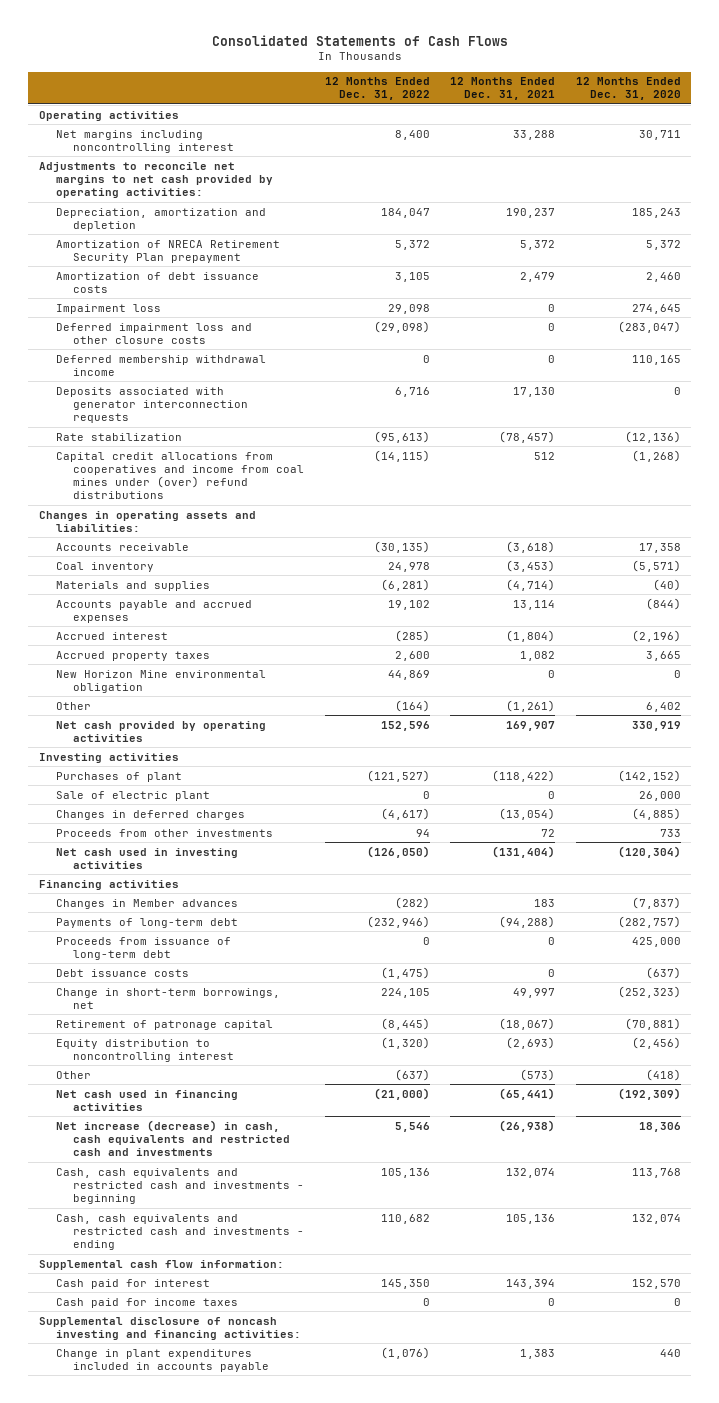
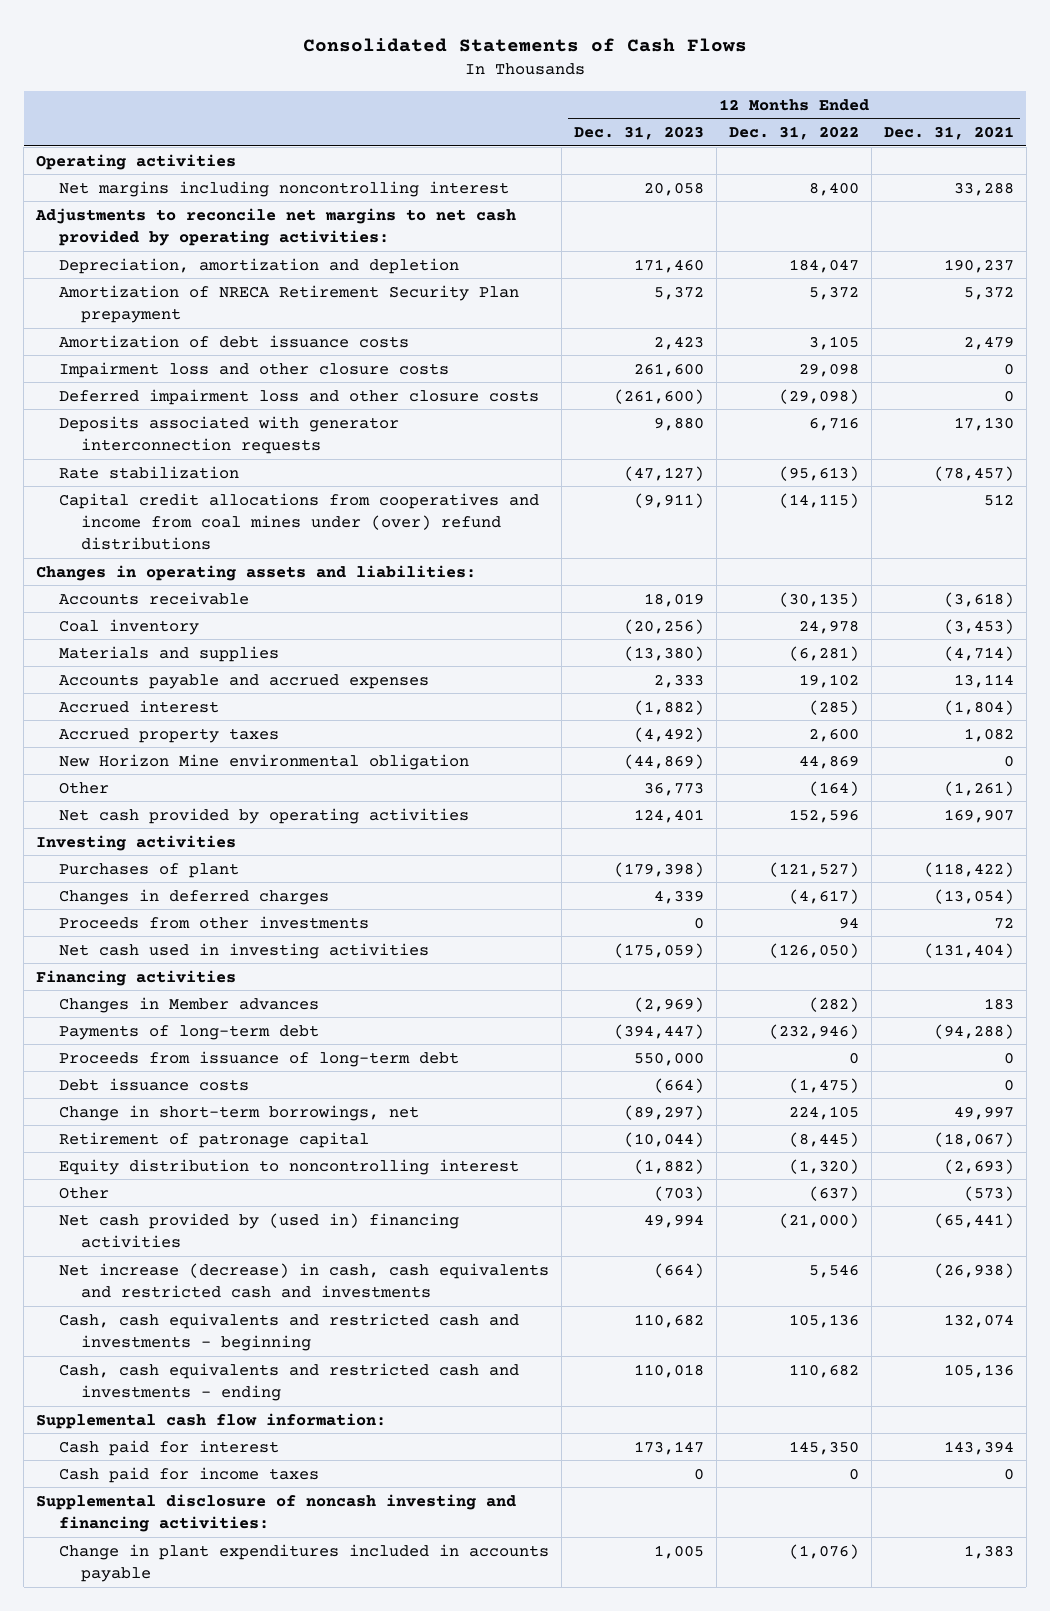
[575,77,681,101] 12 Months Ended Dec. 31, 2020 -> none
none -> [573,125,704,140] Dec. 31, 2023
[55,303,161,314] Impairment loss -> [58,361,449,378] Impairment loss and other closure costs
[55,354,266,376] Deferred membership withdrawal income -> none
[55,790,210,801] Sale of electric plant -> none
[55,1089,238,1111] Net cash used in financing activities -> [58,1212,459,1248] Net cash provided by (used in) financing activities

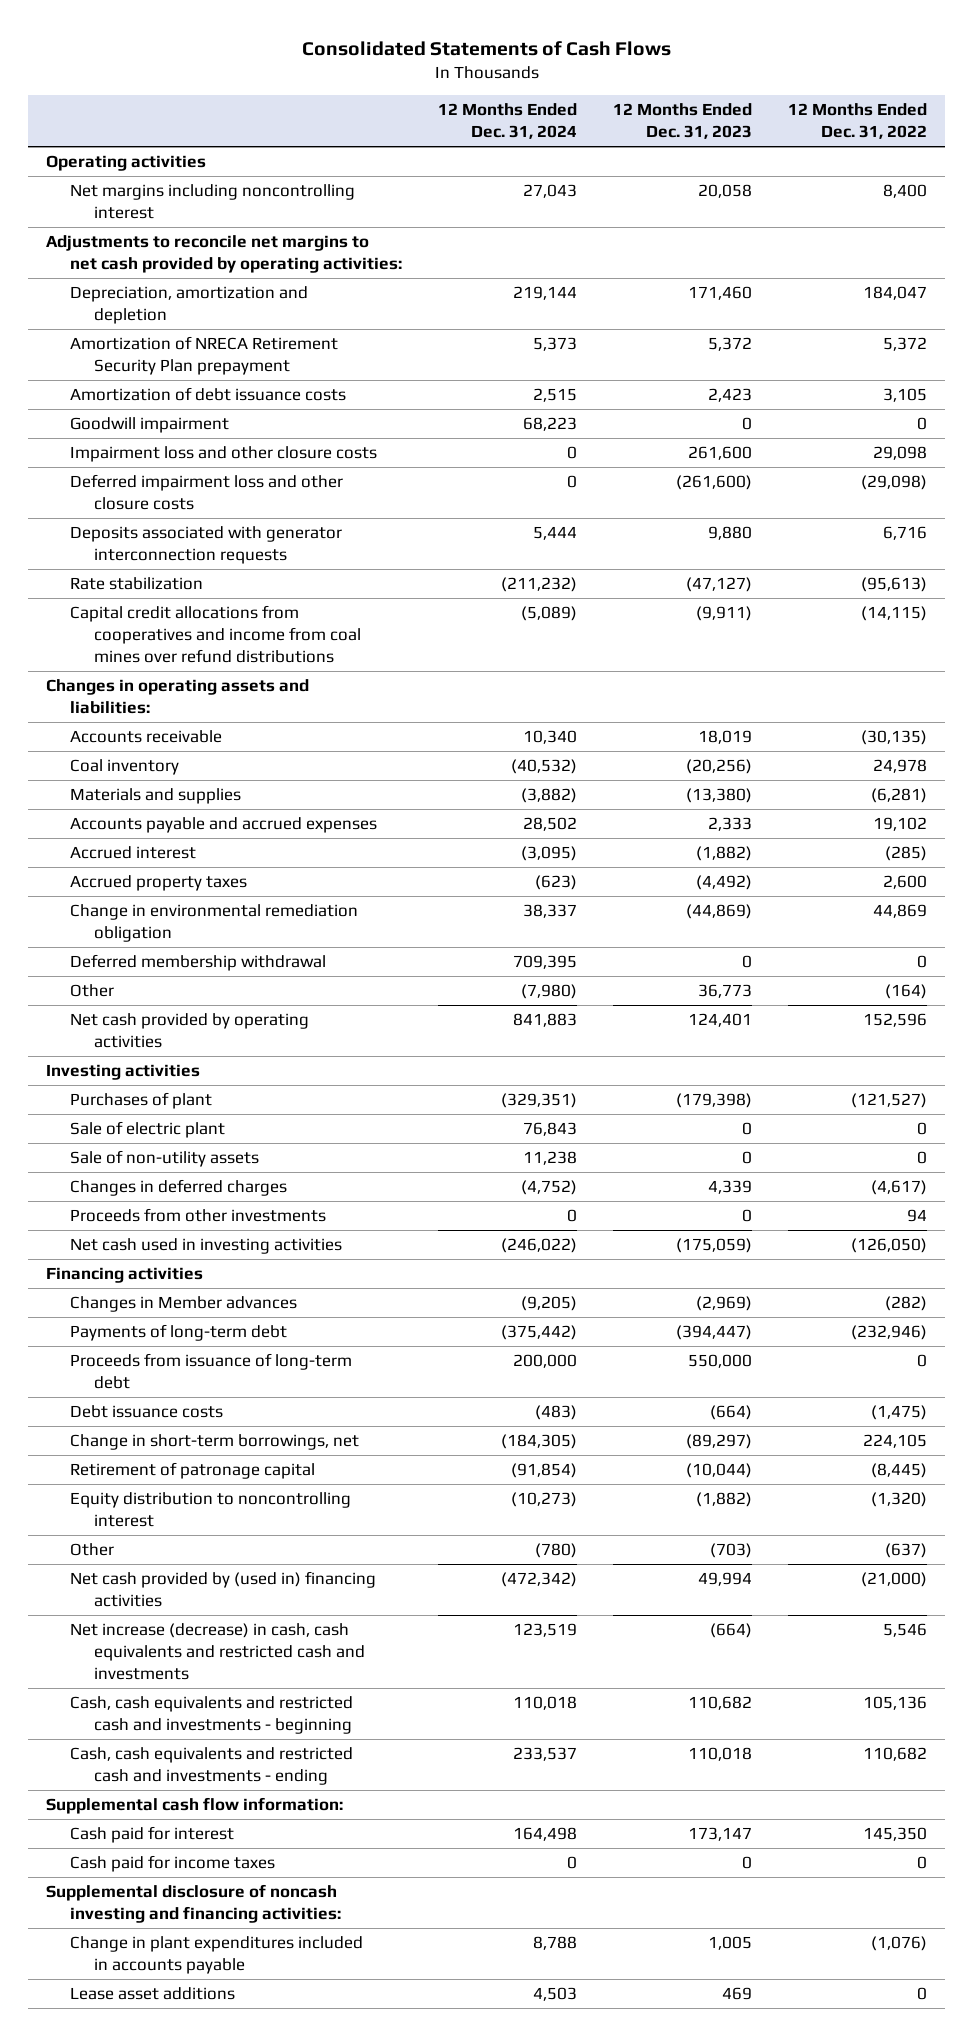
[883,125,1014,140] Dec. 31, 2021 -> none
none -> [438,103,578,140] 12 Months Ended Dec. 31, 2024
none -> [70,417,230,434] Goodwill impairment
[58,492,539,551] Capital credit allocations from cooperatives and income from coal mines under (over) refund distributions -> [70,605,362,664] Capital credit allocations from cooperatives and income from coal mines over refund distributions
[58,753,469,770] New Horizon Mine environmental obligation -> [70,904,359,943] Change in environmental remediation obligation
none -> [70,954,327,972] Deferred membership withdrawal
none -> [70,1121,226,1139] Sale of electric plant
none -> [70,1150,260,1168] Sale of non-utility assets
none -> [70,1987,236,2001] Lease asset additions

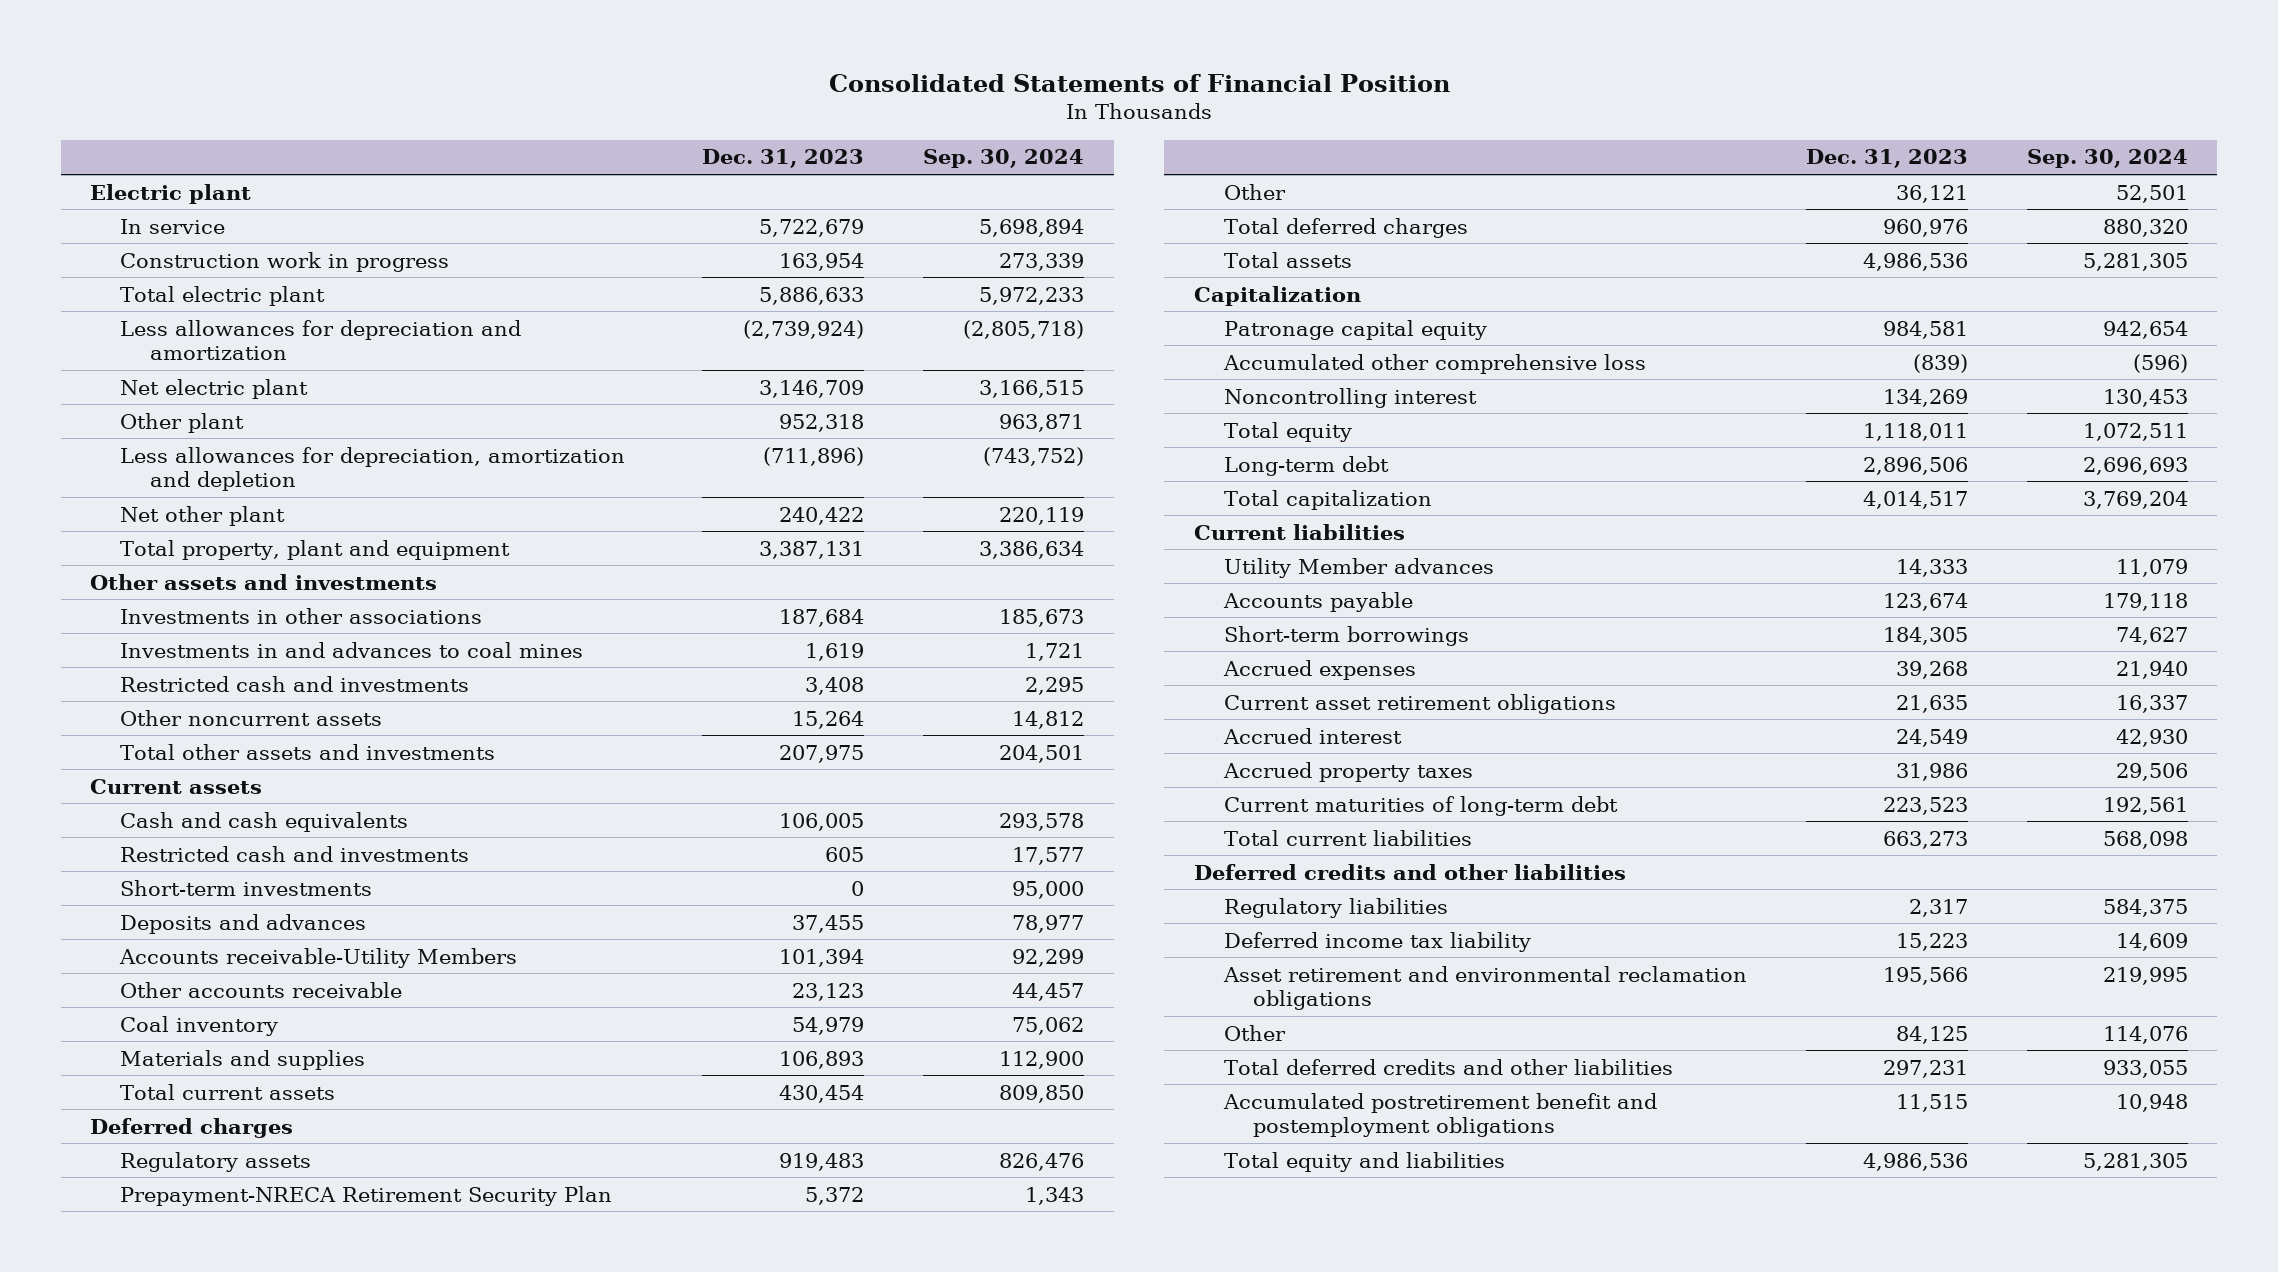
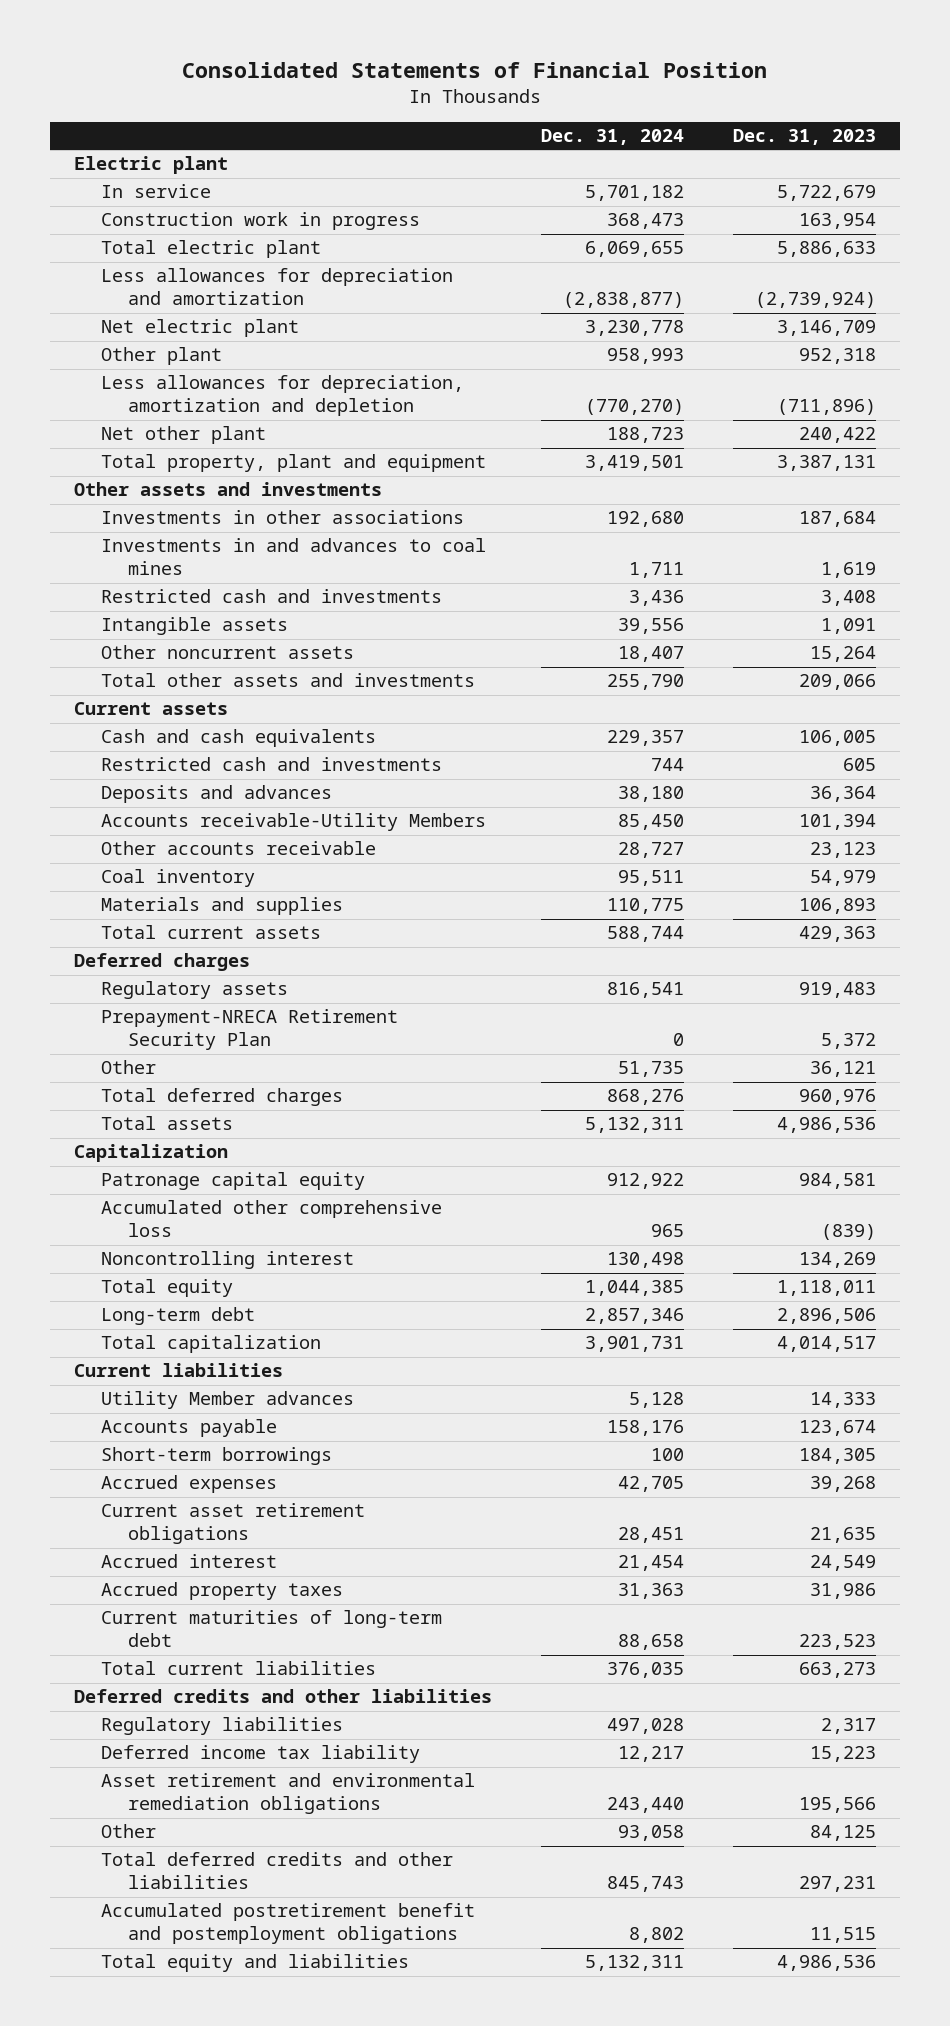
[923,149,1085,169] Sep. 30, 2024 -> none
none -> [540,129,684,146] Dec. 31, 2024
none -> [101,617,289,636] Intangible assets
[778,744,864,763] 207,975 -> [798,674,876,691] 209,066
[119,879,372,896] Short-term investments -> none
[791,914,864,933] 37,455 -> [809,786,876,803] 36,364
[778,1084,864,1103] 430,454 -> [798,926,876,943] 429,363
[1222,965,1747,1011] Asset retirement and environmental reclamation obligations -> [101,1773,476,1815] Asset retirement and environmental remediation obligations

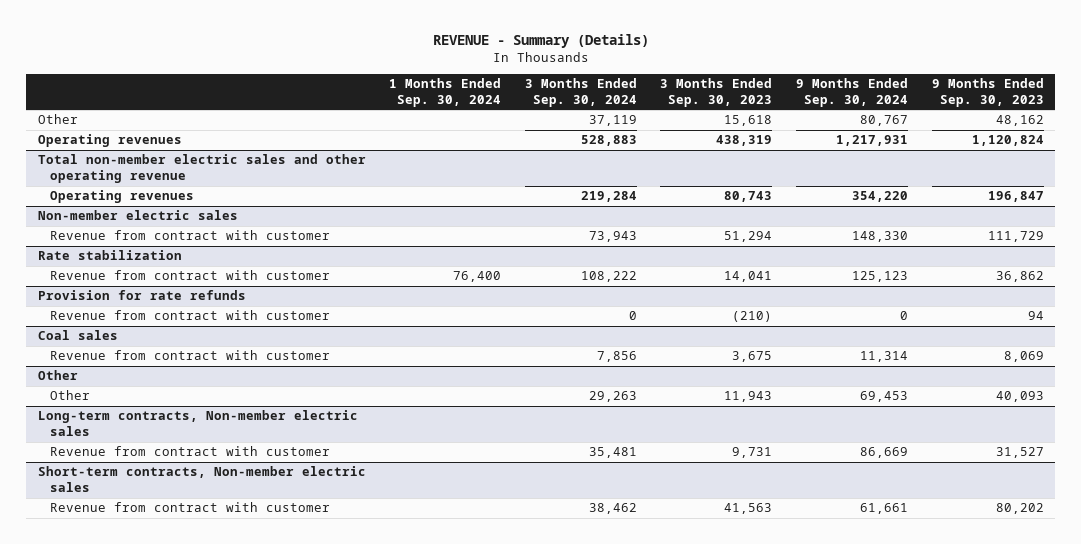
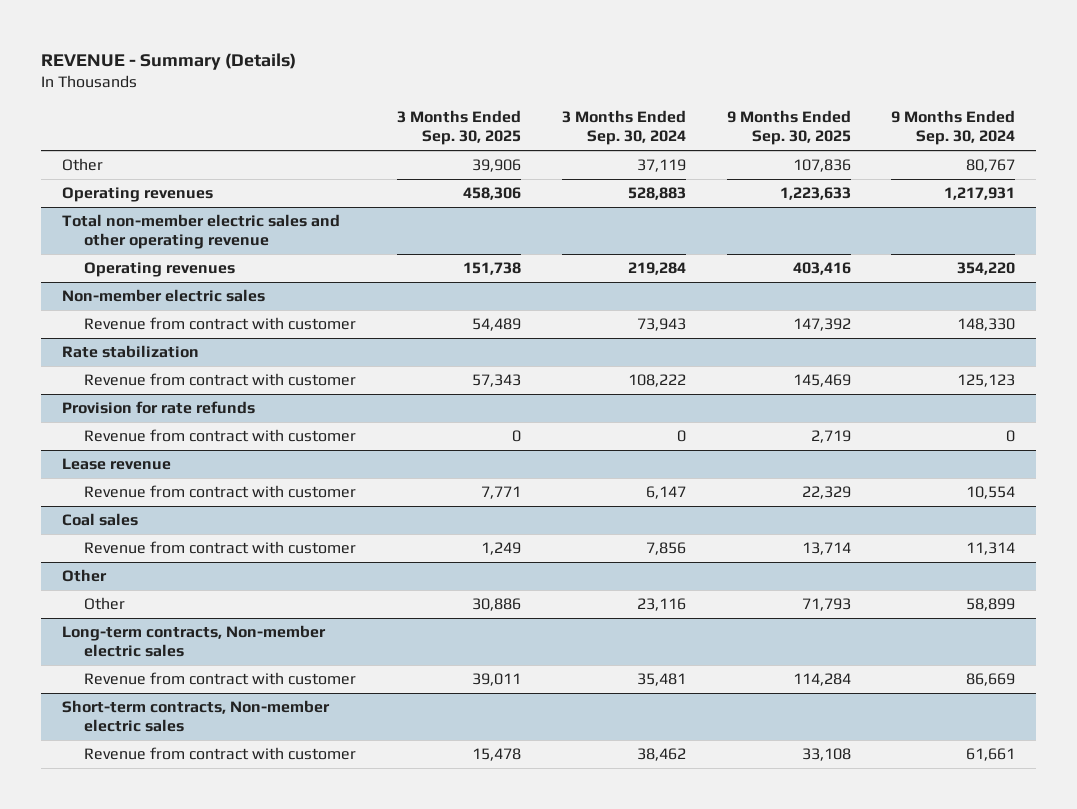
[389,78,502,107] 1 Months Ended Sep. 30, 2024 -> none
[660,78,773,107] 3 Months Ended Sep. 30, 2023 -> none
[931,78,1044,107] 9 Months Ended Sep. 30, 2023 -> none
none -> [397,110,522,146] 3 Months Ended Sep. 30, 2025
none -> [726,110,851,146] 9 Months Ended Sep. 30, 2025
none -> [61,458,171,471] Lease revenue
none -> [84,485,357,499] Revenue from contract with customer
[588,391,637,403] 29,263 -> [636,598,686,612] 23,116
[860,391,909,403] 69,453 -> [966,598,1016,612] 58,899

